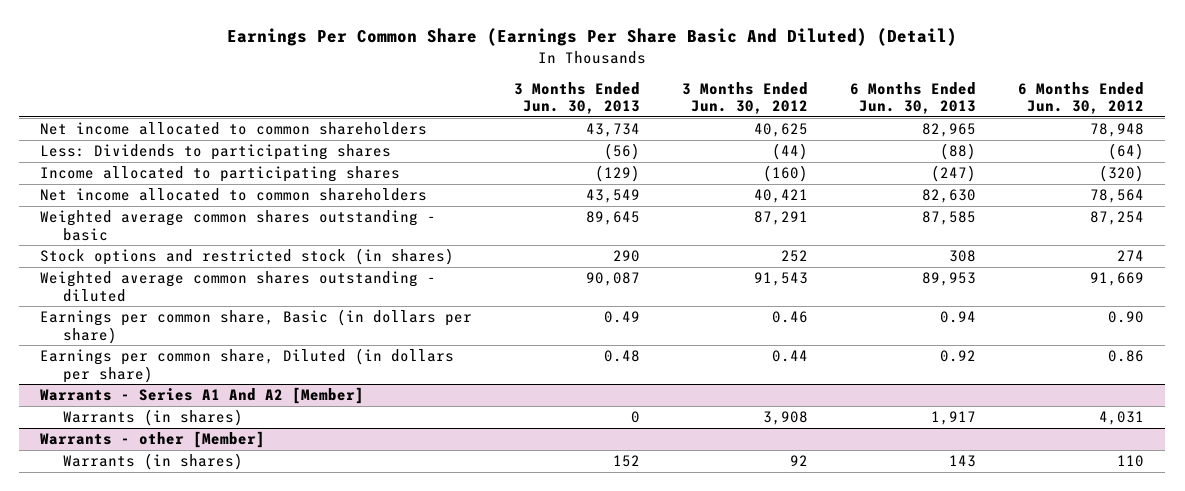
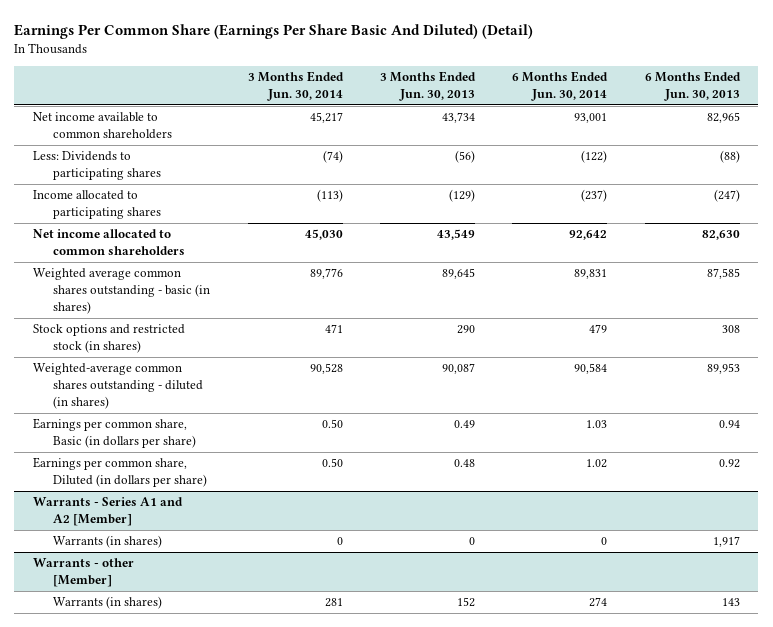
[682,81,809,114] 3 Months Ended Jun. 30, 2012 -> none
[1018,81,1145,114] 6 Months Ended Jun. 30, 2012 -> none
none -> [247,71,344,101] 3 Months Ended Jun. 30, 2014
none -> [512,71,609,101] 6 Months Ended Jun. 30, 2014
[40,122,428,136] Net income allocated to common shareholders -> [32,112,173,140] Net income available to common shareholders
[40,210,437,241] Weighted average common shares outstanding - basic -> [32,268,211,314] Weighted average common shares outstanding - basic (in shares)
[40,271,437,302] Weighted average common shares outstanding - diluted -> [32,363,204,409] Weighted-average common shares outstanding - diluted (in shares)
[40,387,365,405] Warrants - Series A1 And A2 [Member] -> [32,497,183,527] Warrants - Series A1 and A2 [Member]

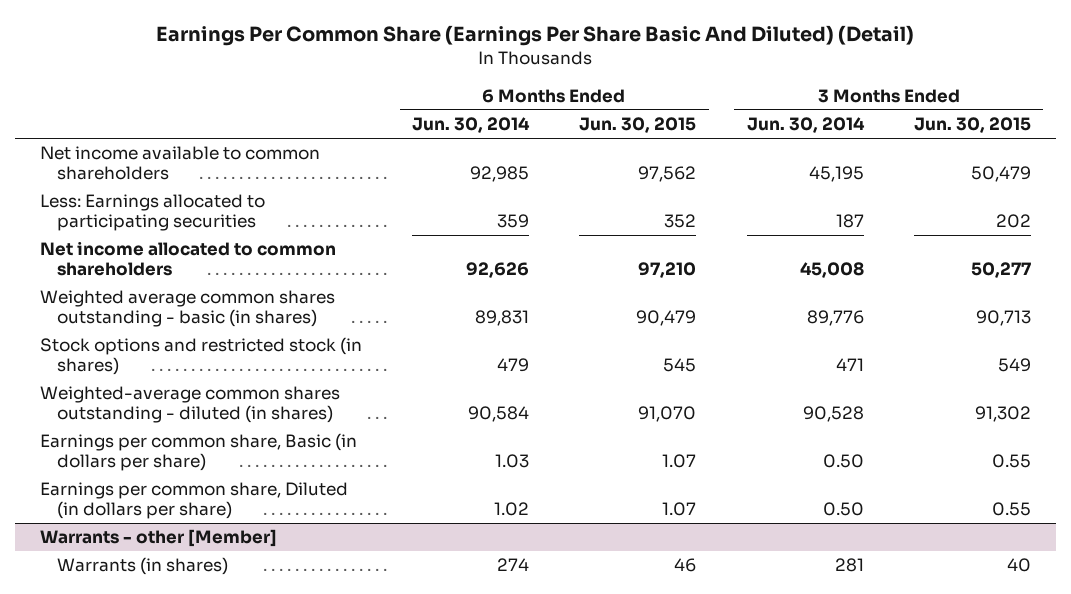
[380,71,477,101] 3 Months Ended Jun. 30, 2013 -> none
[644,71,741,101] 6 Months Ended Jun. 30, 2013 -> none
none -> [579,117,697,134] Jun. 30, 2015
none -> [913,117,1031,134] Jun. 30, 2015
[32,151,162,181] Less: Dividends to participating shares -> none
[32,190,162,220] Income allocated to participating shares -> none
[309,112,343,124] 45,217 -> [808,166,864,183] 45,195
[574,113,608,124] 93,001 -> [470,166,530,183] 92,985
none -> [40,194,266,232] Less: Earnings allocated to participating securities
[304,229,343,241] 45,030 -> [799,262,864,279] 45,008
[569,230,608,241] 92,642 -> [466,262,530,279] 92,626
[32,497,183,527] Warrants - Series A1 and A2 [Member] -> none
[53,535,163,549] Warrants (in shares) -> none

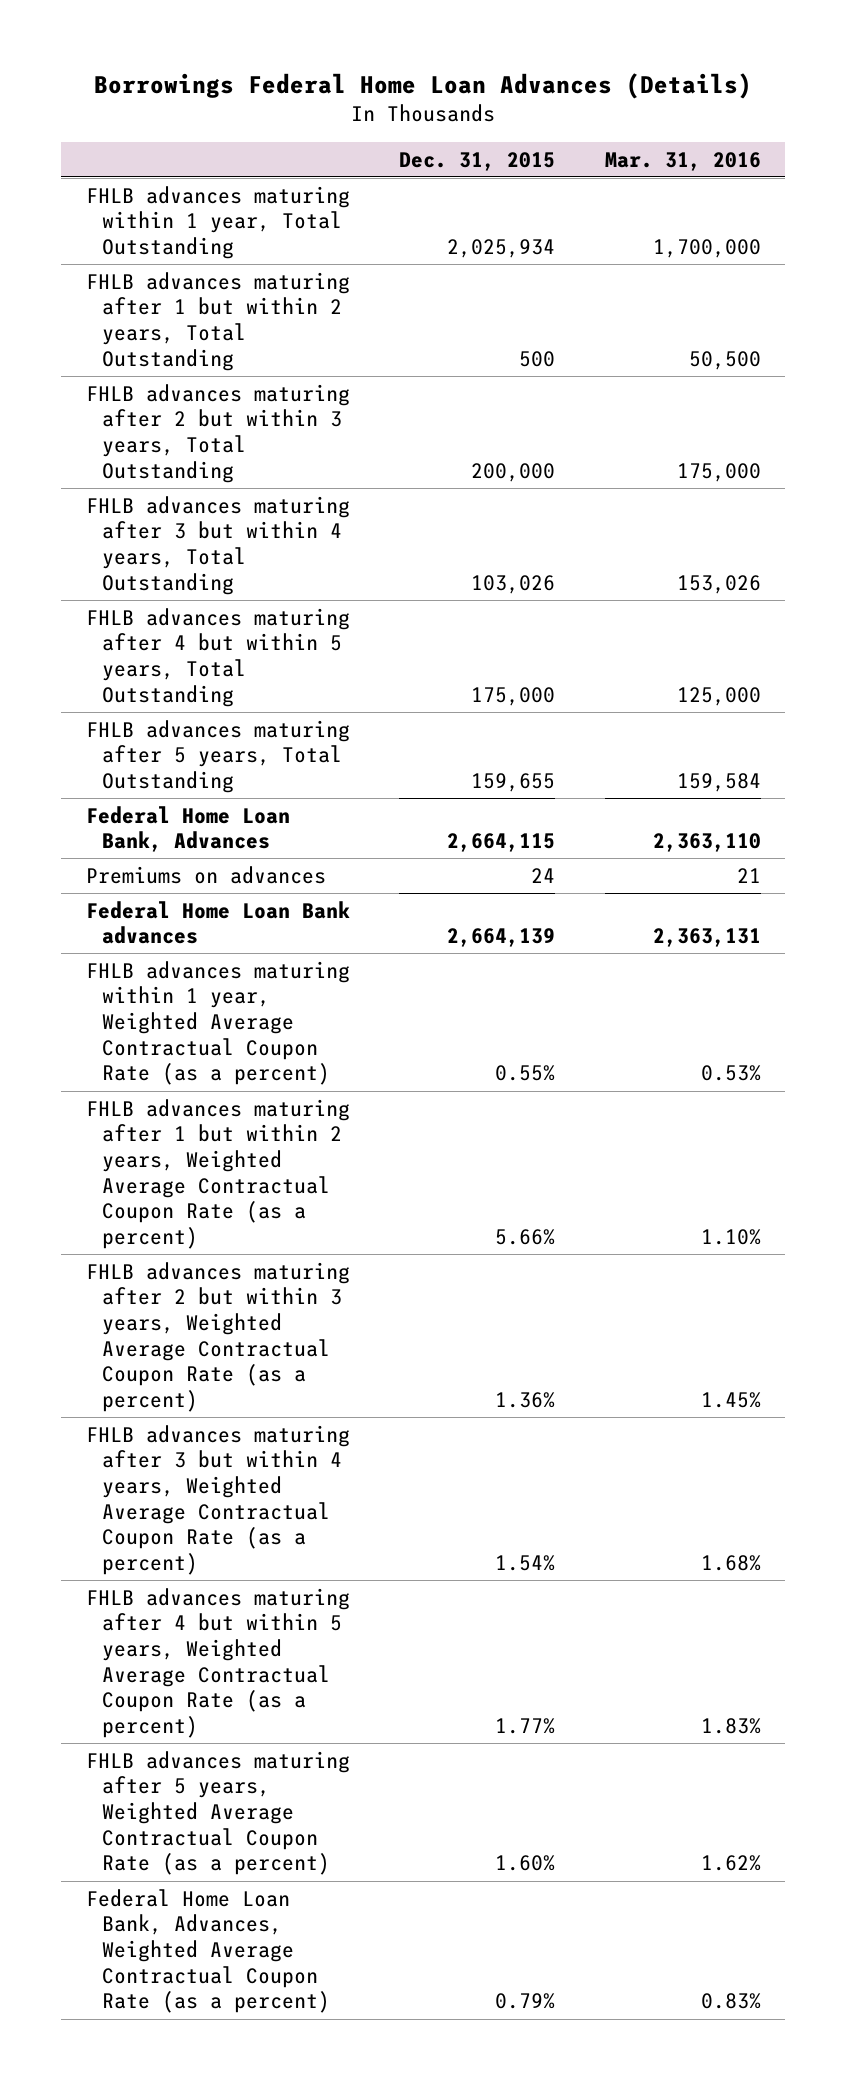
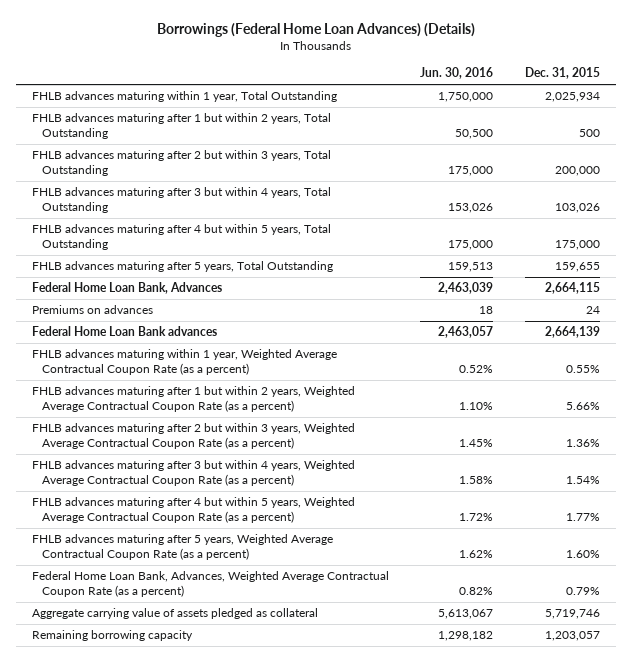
[94,73,753,100] Borrowings Federal Home Loan Advances (Details) -> [156,23,475,38] Borrowings (Federal Home Loan Advances) (Details)
[604,151,761,171] Mar. 31, 2016 -> none
none -> [420,67,494,80] Jun. 30, 2016
none -> [31,608,318,620] Aggregate carrying value of assets pledged as collateral
none -> [31,630,193,642] Remaining borrowing capacity

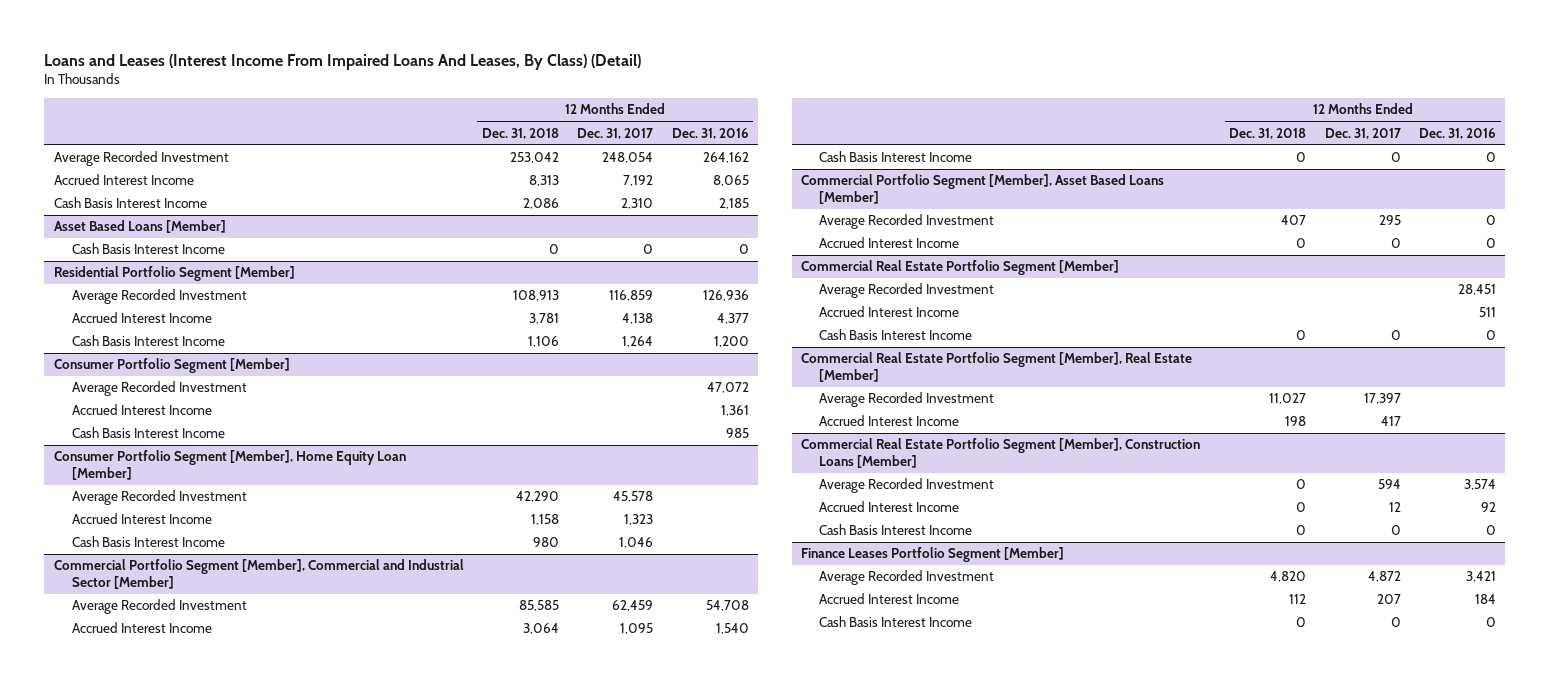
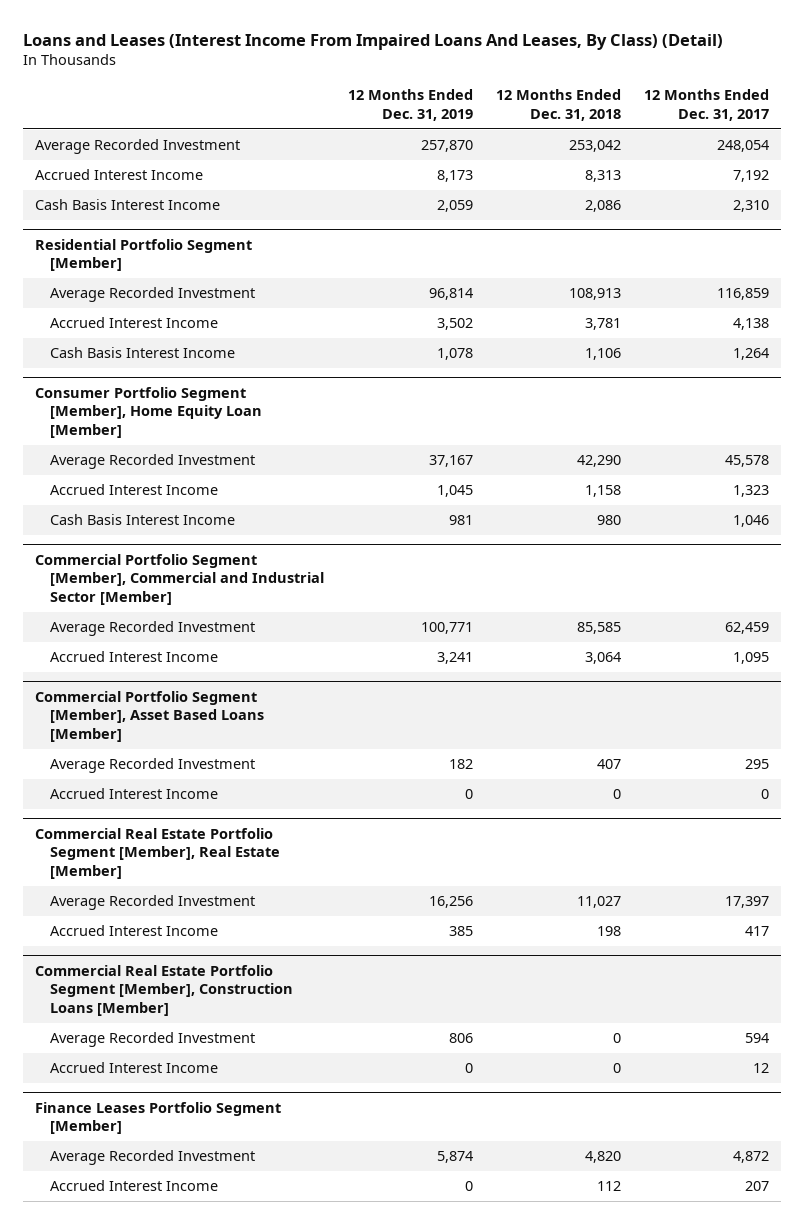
[671,127,749,139] Dec. 31, 2016 -> none
none -> [347,89,473,121] 12 Months Ended Dec. 31, 2019
[53,220,226,234] Asset Based Loans [Member] -> none
[71,243,225,255] Cash Basis Interest Income -> none
[53,358,290,374] Consumer Portfolio Segment [Member] -> none
[71,381,247,397] Average Recorded Investment -> none
[71,404,212,416] Accrued Interest Income -> none
[71,427,225,439] Cash Basis Interest Income -> none
[819,151,973,163] Cash Basis Interest Income -> none
[801,260,1120,276] Commercial Real Estate Portfolio Segment [Member] -> none
[819,283,995,299] Average Recorded Investment -> none
[819,306,960,318] Accrued Interest Income -> none
[819,329,973,341] Cash Basis Interest Income -> none
[819,524,973,536] Cash Basis Interest Income -> none
[819,616,973,628] Cash Basis Interest Income -> none

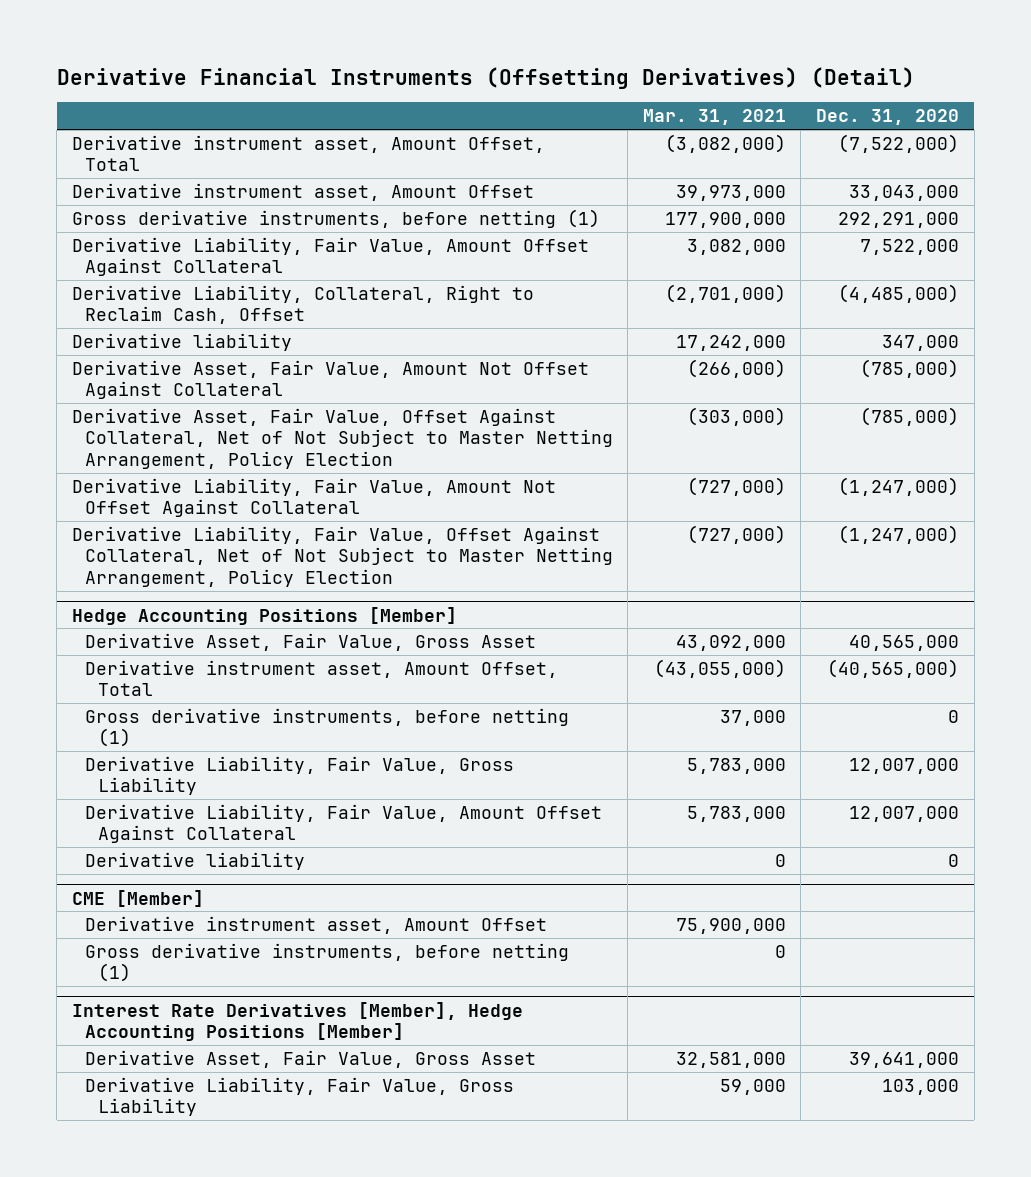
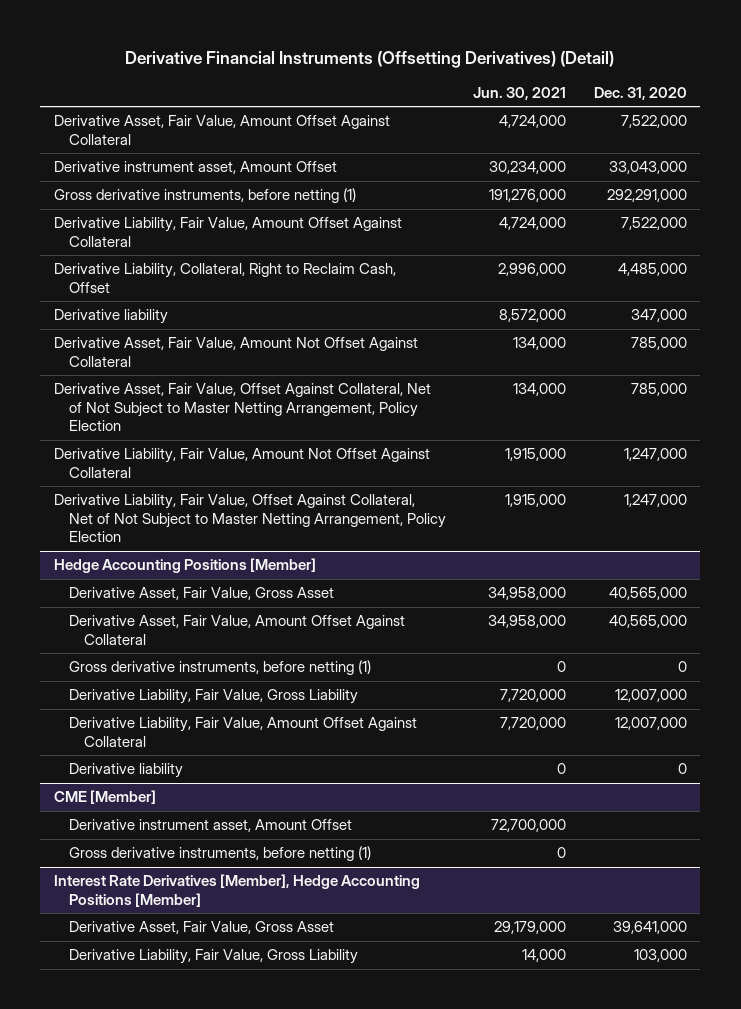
[642,109,786,126] Mar. 31, 2021 -> none
none -> [473,86,567,100] Jun. 30, 2021
[72,134,546,172] Derivative instrument asset, Amount Offset, Total -> [54,115,391,145] Derivative Asset, Fair Value, Amount Offset Against Collateral
[837,133,959,153] (7,522,000) -> [620,115,687,129] 7,522,000
[837,283,959,303] (4,485,000) -> [617,263,687,277] 4,485,000
[859,358,959,378] (785,000) -> [630,337,687,351] 785,000
[859,406,959,426] (785,000) -> [630,383,687,397] 785,000
[837,476,959,496] (1,247,000) -> [623,448,687,462] 1,247,000
[837,524,959,544] (1,247,000) -> [623,494,687,508] 1,247,000
[84,659,558,697] Derivative instrument asset, Amount Offset, Total -> [69,615,406,645] Derivative Asset, Fair Value, Amount Offset Against Collateral
[826,658,959,678] (40,565,000) -> [608,615,687,629] 40,565,000

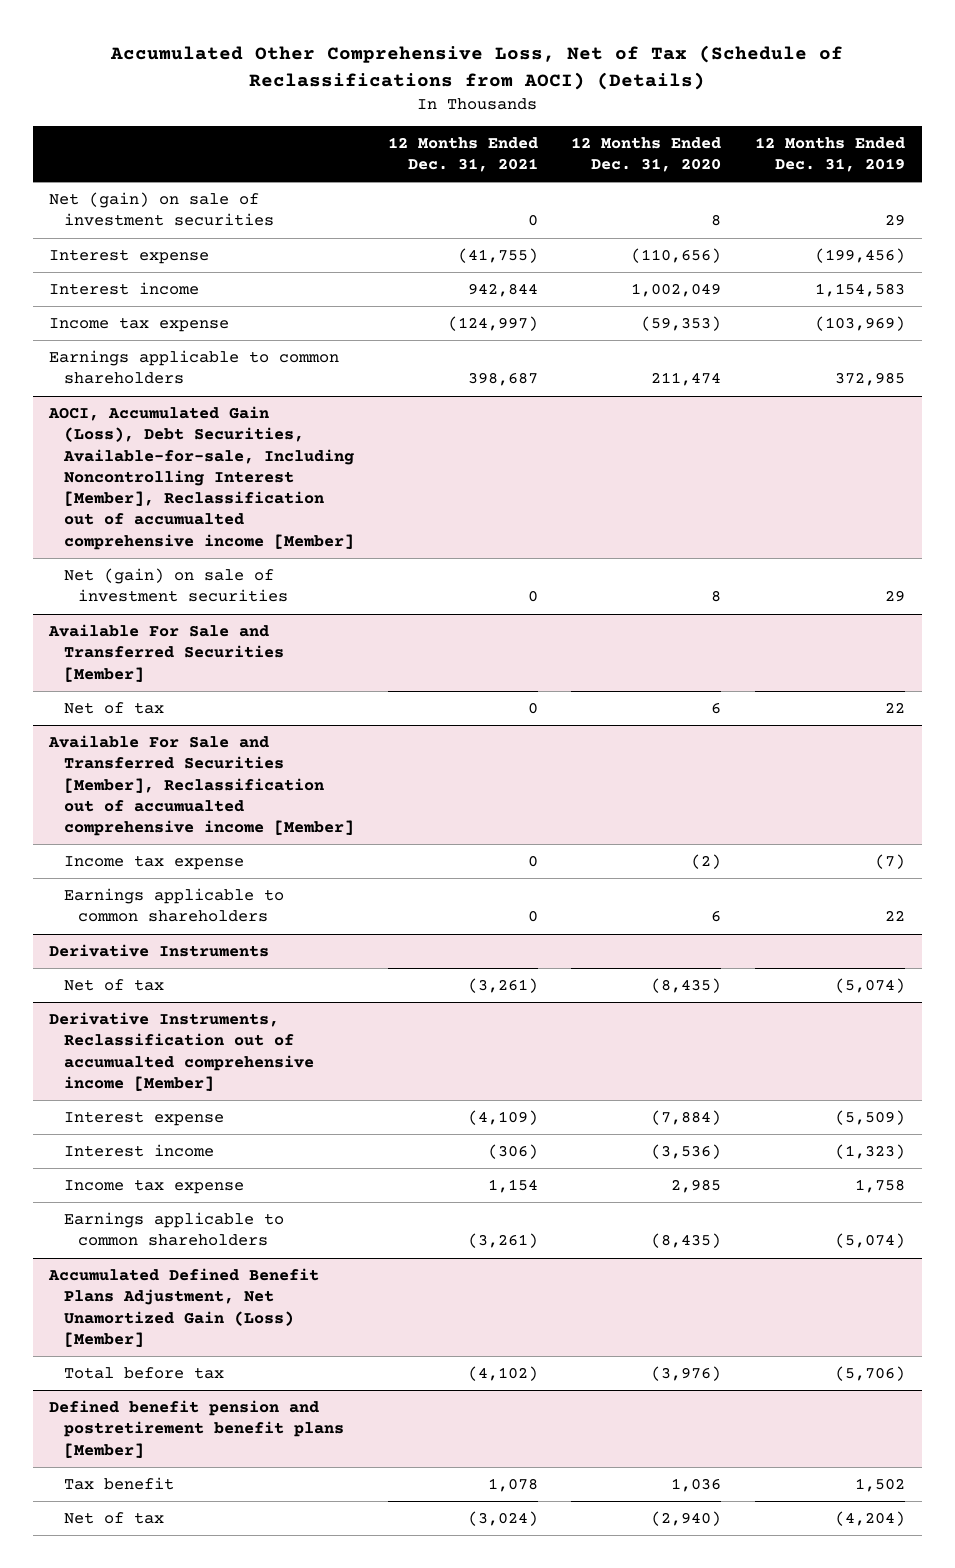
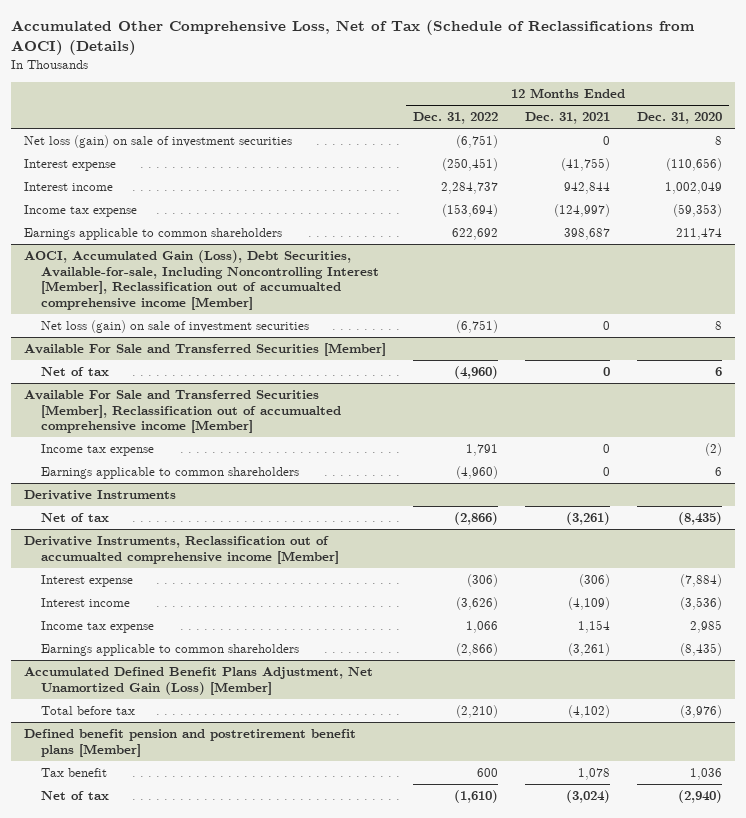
[755,136,906,173] 12 Months Ended Dec. 31, 2019 -> none
none -> [413,112,499,125] Dec. 31, 2022
[49,192,274,227] Net (gain) on sale of investment securities -> [24,135,293,149] Net loss (gain) on sale of investment securities
[63,568,289,603] Net (gain) on sale of investment securities -> [41,320,310,334] Net loss (gain) on sale of investment securities
[467,1110,538,1126] (4,109) -> [579,574,611,588] (306)
[487,1144,538,1160] (306) -> [568,597,611,611] (4,109)

